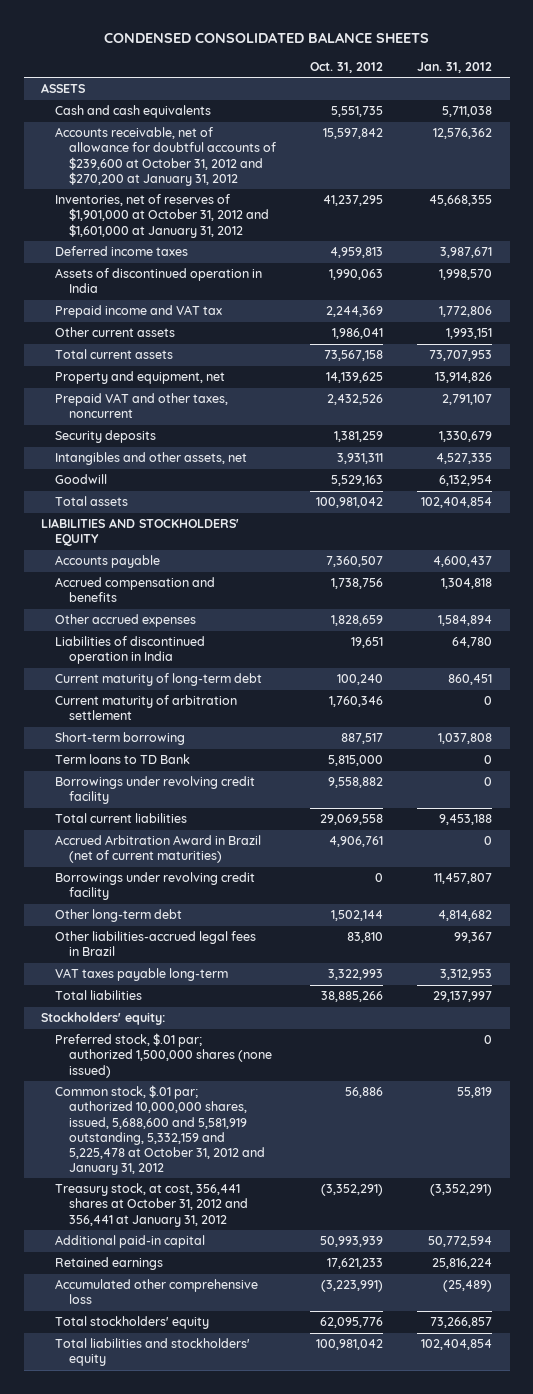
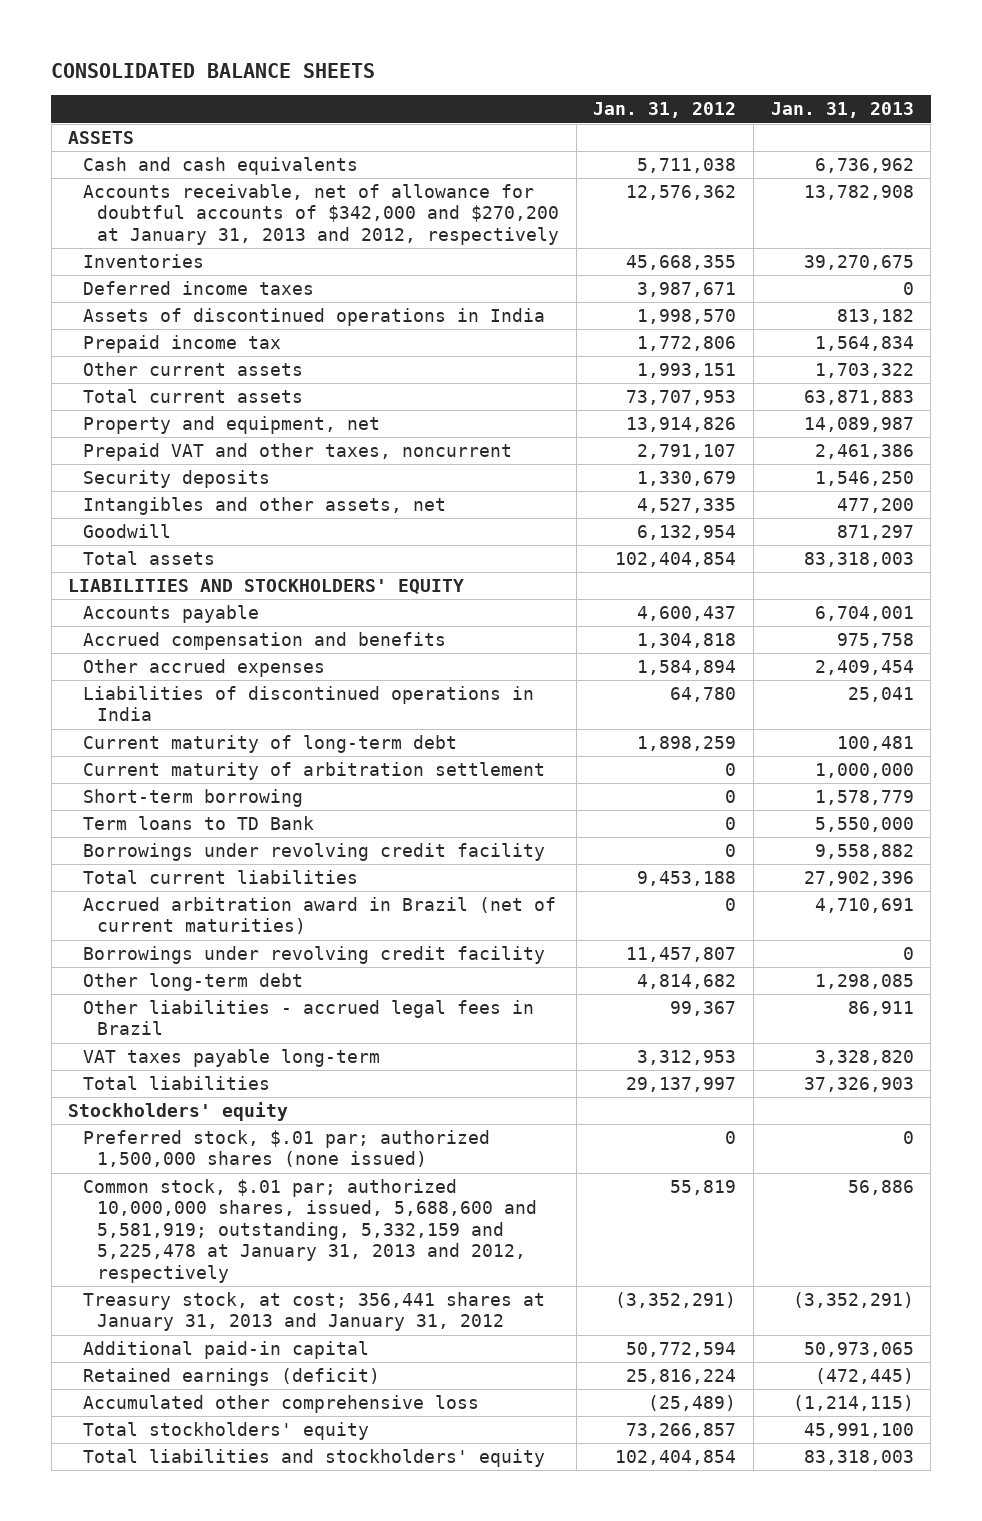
[103,32,429,44] CONDENSED CONSOLIDATED BALANCE SHEETS -> [51,63,376,79] CONSOLIDATED BALANCE SHEETS
[310,61,384,73] Oct. 31, 2012 -> none
none -> [770,102,914,119] Jan. 31, 2013
[54,127,276,186] Accounts receivable, net of allowance for doubtful accounts of $239,600 at October 31, 2012 and $270,200 at January 31, 2012 -> [82,184,560,245] Accounts receivable, net of allowance for doubtful accounts of $342,000 and $270,200 at January 31, 2013 and 2012, respectively
[54,194,269,238] Inventories, net of reserves of $1,901,000 at October 31, 2012 and $1,601,000 at January 31, 2012 -> [82,254,204,269] Inventories
[54,268,262,294] Assets of discontinued operation in India -> [82,308,545,327] Assets of discontinued operations in India
[54,305,222,319] Prepaid income and VAT tax -> [82,335,281,354] Prepaid income tax
[54,636,205,665] Liabilities of discontinued operation in India -> [82,686,534,722] Liabilities of discontinued operations in India
[448,674,493,686] 860,451 -> [637,736,737,752] 1,898,259
[438,733,493,745] 1,037,808 -> [725,790,737,804] 0
[54,835,261,864] Accrued Arbitration Award in Brazil (net of current maturities) -> [82,897,556,935] Accrued arbitration award in Brazil (net of current maturities)
[54,931,256,957] Other liabilities-accrued legal fees in Brazil -> [82,1000,534,1036] Other liabilities - accrued legal fees in Brazil
[40,1012,165,1026] Stockholders' equity: -> [68,1102,289,1122] Stockholders' equity
[54,1085,265,1176] Common stock, $.01 par; authorized 10,000,000 shares, issued, 5,688,600 and 5,581,919 outstanding, 5,332,159 and 5,225,478 at October 31, 2012 and January 31, 2012 -> [82,1179,538,1283] Common stock, $.01 par; authorized 10,000,000 shares, issued, 5,688,600 and 5,581,919; outstanding, 5,332,159 and 5,225,478 at January 31, 2013 and 2012, respectively
[54,1183,248,1227] Treasury stock, at cost, 356,441 shares at October 31, 2012 and 356,441 at January 31, 2012 -> [82,1292,545,1332] Treasury stock, at cost; 356,441 shares at January 31, 2013 and January 31, 2012
[54,1257,163,1271] Retained earnings -> [82,1368,380,1387] Retained earnings (deficit)

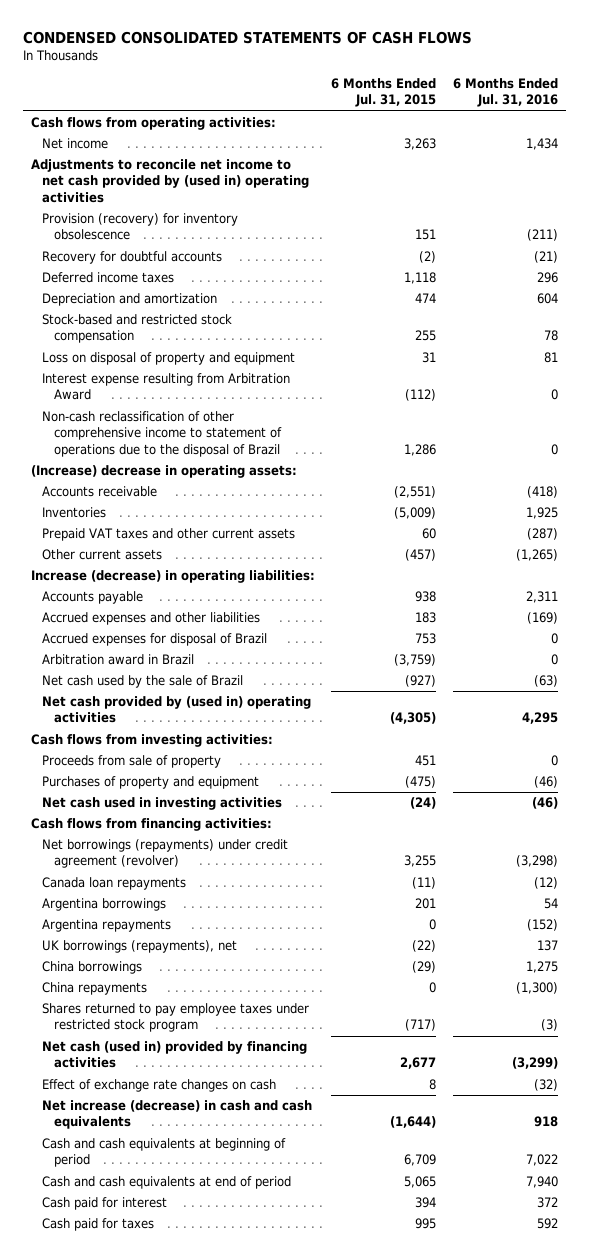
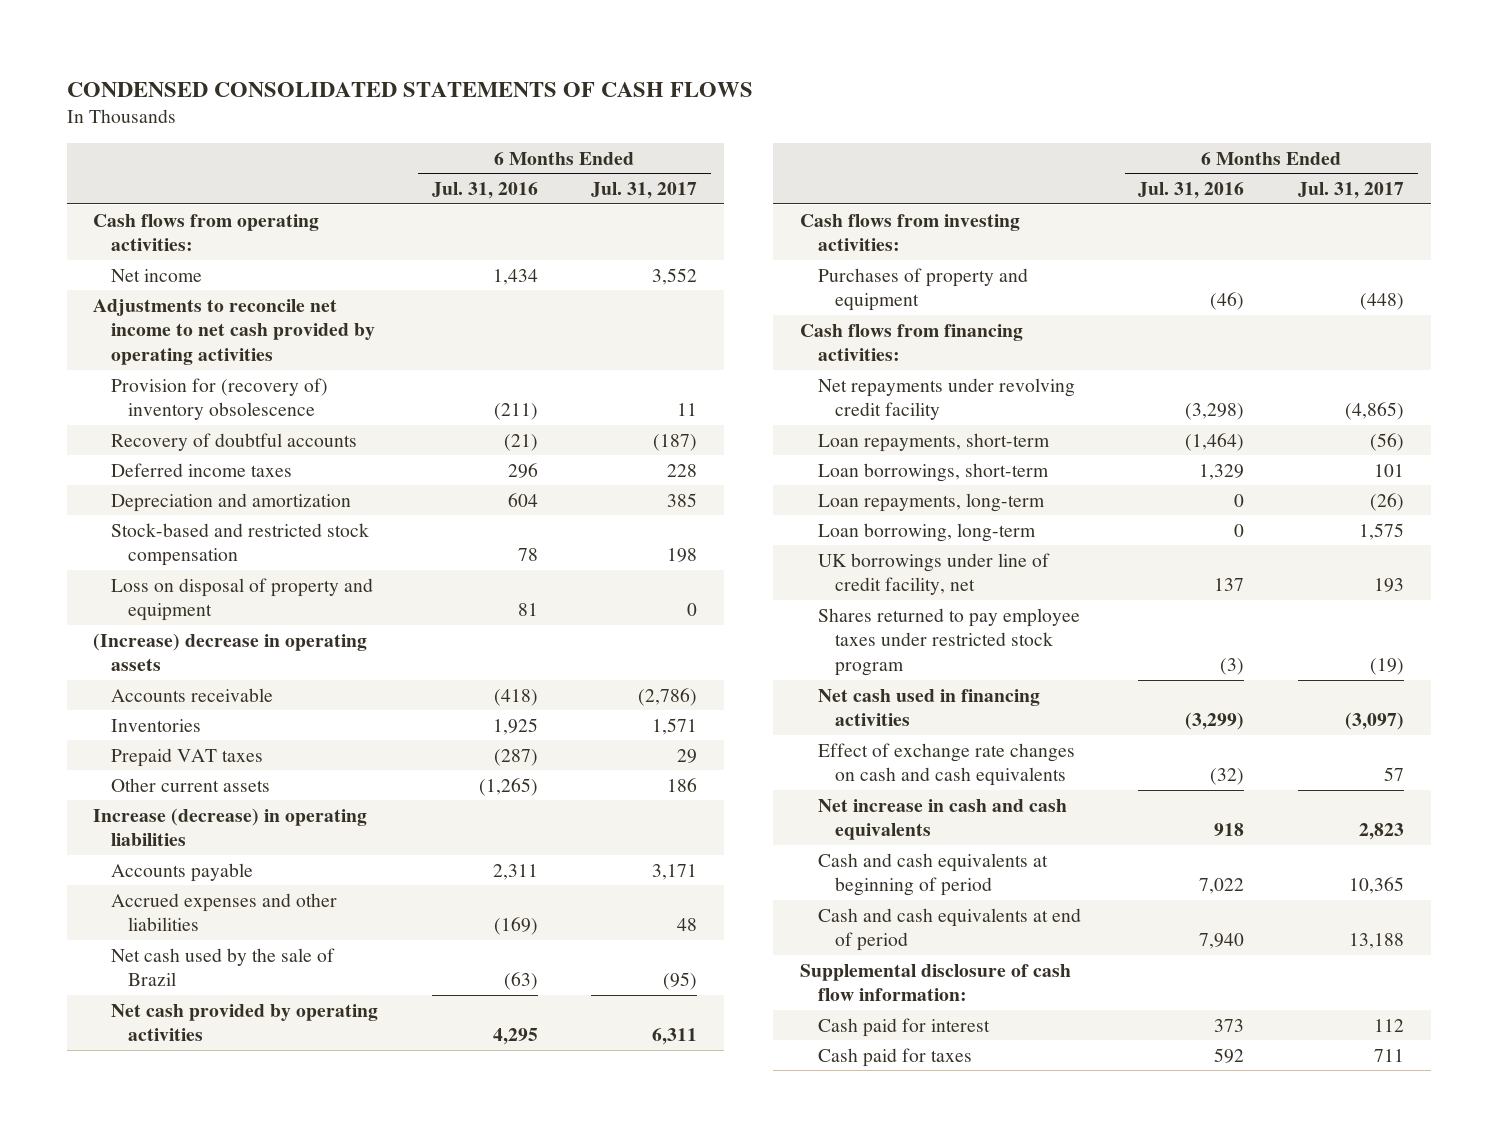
[331,78,437,108] 6 Months Ended Jul. 31, 2015 -> none
none -> [591,182,698,200] Jul. 31, 2017
[30,159,310,203] Adjustments to reconcile net income to net cash provided by (used in) operating activities -> [93,298,375,365] Adjustments to reconcile net income to net cash provided by operating activities
[42,213,239,241] Provision (recovery) for inventory obsolescence -> [110,377,328,421] Provision for (recovery of) inventory obsolescence
[42,251,223,265] Recovery for doubtful accounts -> [110,432,357,451] Recovery of doubtful accounts
[42,373,291,401] Interest expense resulting from Arbitration Award -> none
[42,411,282,457] Non-cash reclassification of other comprehensive income to statement of operations due to the disposal of Brazil -> none
[30,465,297,479] (Increase) decrease in operating assets: -> [93,632,368,672] (Increase) decrease in operating assets
[42,528,296,542] Prepaid VAT taxes and other current assets -> [110,747,263,767] Prepaid VAT taxes
[30,570,315,584] Increase (decrease) in operating liabilities: -> [93,807,368,847] Increase (decrease) in operating liabilities
[42,633,268,647] Accrued expenses for disposal of Brazil -> none
[42,654,195,666] Arbitration award in Brazil -> none
[42,696,312,724] Net cash provided by (used in) operating activities -> [110,1003,378,1042] Net cash provided by operating activities
[42,755,222,769] Proceeds from sale of property -> none
[42,797,283,811] Net cash used in investing activities -> none
[42,877,187,891] Canada loan repayments -> none
[42,898,167,912] Argentina borrowings -> none
[42,961,143,975] China borrowings -> none
[42,982,148,996] China repayments -> none
[42,839,289,869] Net borrowings (repayments) under credit agreement (revolver) -> [817,377,1075,421] Net repayments under revolving credit facility
none -> [817,432,1050,452] Loan repayments, short-term
none -> [817,462,1049,482] Loan borrowings, short-term
[42,919,172,933] Argentina repayments -> [817,492,1045,512] Loan repayments, long-term
[526,919,558,932] (152) -> [1234,493,1245,507] 0
none -> [817,522,1036,542] Loan borrowing, long-term
[42,940,238,954] UK borrowings (repayments), net -> [817,552,1050,596] UK borrowings under line of credit facility, net
[42,1041,308,1069] Net cash (used in) provided by financing activities -> [817,688,1040,727] Net cash used in financing activities
[42,1079,277,1093] Effect of exchange rate changes on cash -> [817,742,1075,787] Effect of exchange rate changes on cash and cash equivalents
[42,1100,313,1130] Net increase (decrease) in cash and cash equivalents -> [817,798,1067,841] Net increase in cash and cash equivalents
none -> [800,963,1072,1002] Supplemental disclosure of cash flow information:
[536,1197,558,1209] 372 -> [1214,1018,1245,1032] 373

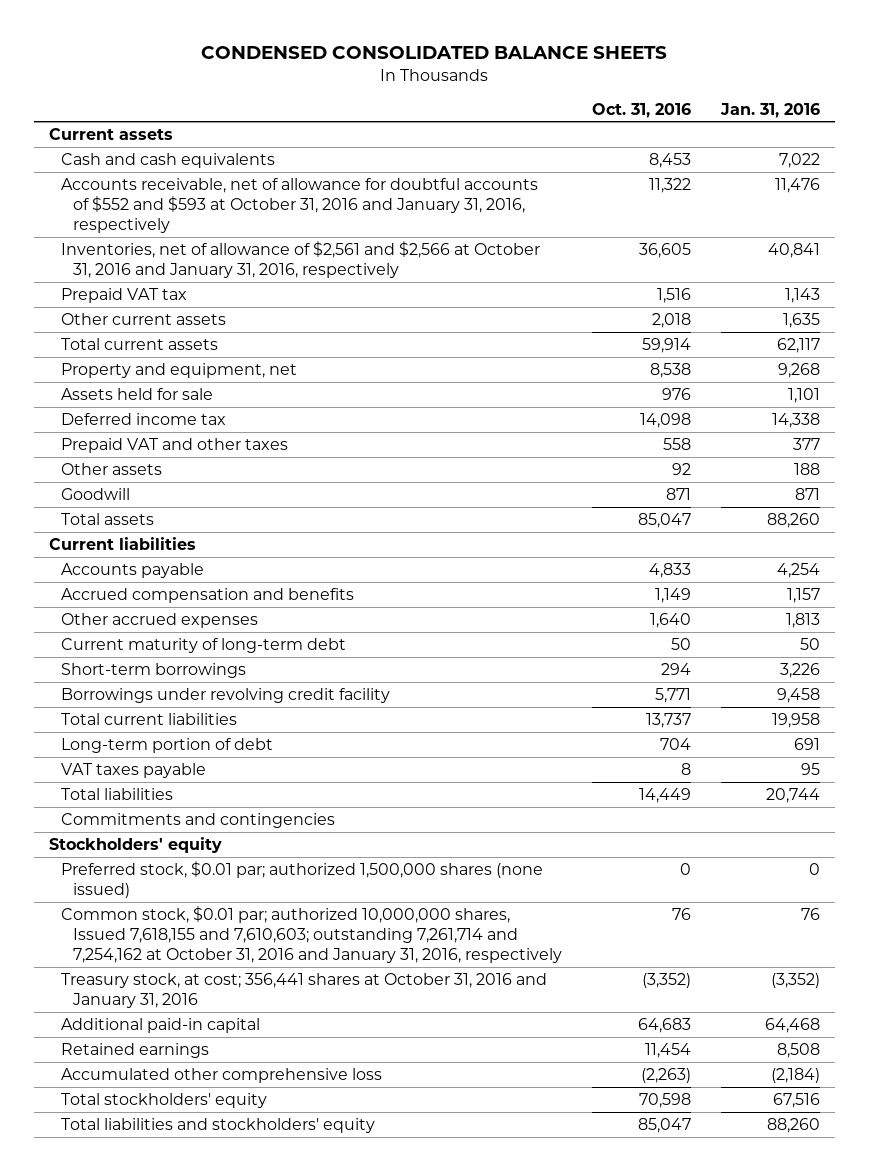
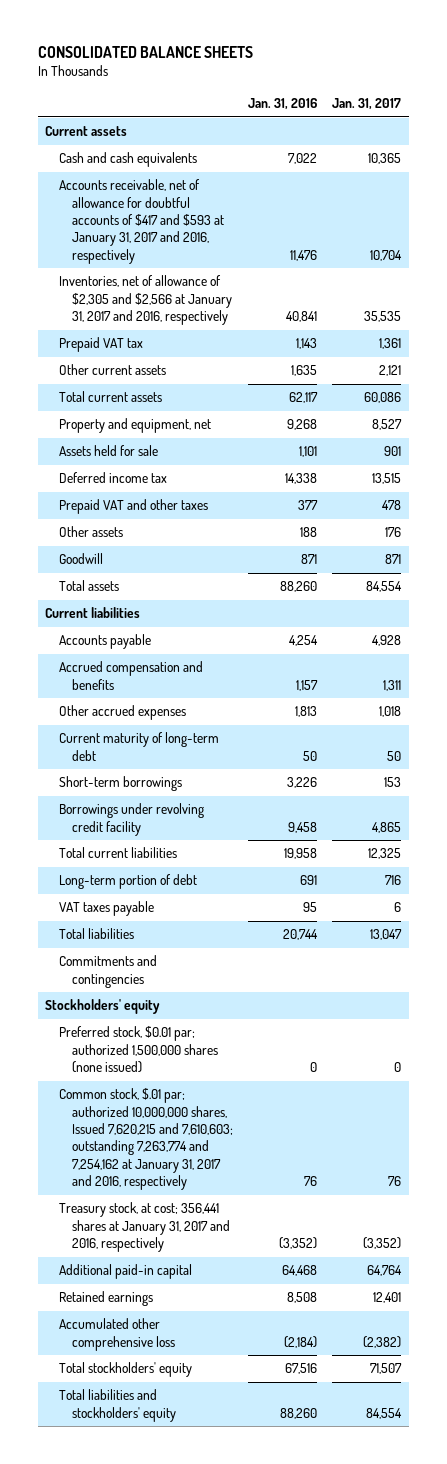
[201,45,668,59] CONDENSED CONSOLIDATED BALANCE SHEETS -> [37,46,253,59] CONSOLIDATED BALANCE SHEETS
[592,102,692,118] Oct. 31, 2016 -> none
none -> [332,98,402,111] Jan. 31, 2017
[61,177,539,234] Accounts receivable, net of allowance for doubtful accounts of $552 and $593 at October 31, 2016 and January 31, 2016, respectively -> [58,179,225,264] Accounts receivable, net of allowance for doubtful accounts of $417 and $593 at January 31, 2017 and 2016, respectively
[61,240,541,279] Inventories, net of allowance of $2,561 and $2,566 at October 31, 2016 and January 31, 2016, respectively -> [58,275,233,325] Inventories, net of allowance of $2,305 and $2,566 at January 31, 2017 and 2016, respectively
[61,905,563,964] Common stock, $0.01 par; authorized 10,000,000 shares, Issued 7,618,155 and 7,610,603; outstanding 7,261,714 and 7,254,162 at October 31, 2016 and January 31, 2016, respectively -> [58,1088,234,1190] Common stock, $.01 par; authorized 10,000,000 shares, Issued 7,620,215 and 7,610,603; outstanding 7,263,774 and 7,254,162 at January 31, 2017 and 2016, respectively
[61,972,548,1009] Treasury stock, at cost; 356,441 shares at October 31, 2016 and January 31, 2016 -> [58,1202,231,1252] Treasury stock, at cost; 356,441 shares at January 31, 2017 and 2016, respectively

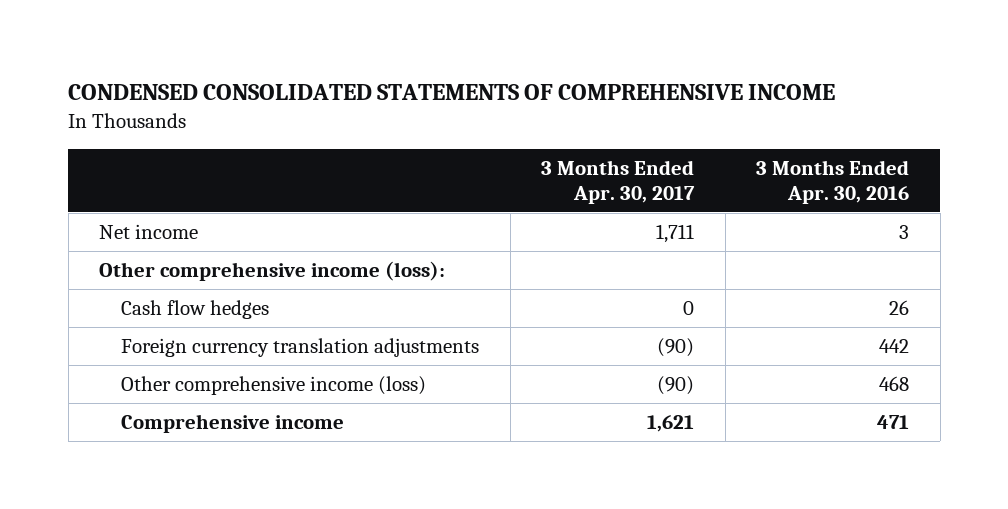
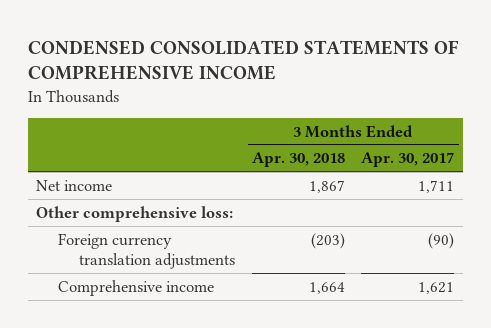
[756,159,910,204] 3 Months Ended Apr. 30, 2016 -> none
none -> [251,152,345,168] Apr. 30, 2018
[121,299,270,319] Cash flow hedges -> none
[99,260,446,281] Other comprehensive income (loss): -> [36,205,234,222] Other comprehensive loss:
[121,375,427,395] Other comprehensive income (loss) -> none

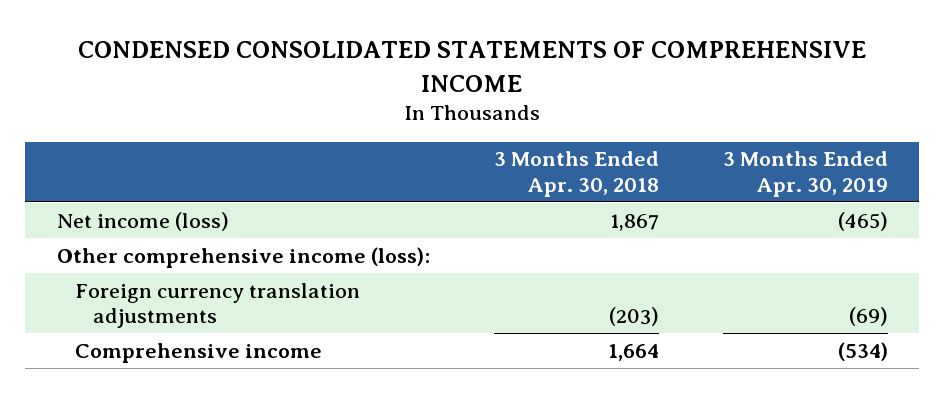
[361,152,455,168] Apr. 30, 2017 -> none
none -> [722,151,888,197] 3 Months Ended Apr. 30, 2019
[36,179,113,191] Net income -> [57,211,230,231] Net income (loss)
[36,205,234,222] Other comprehensive loss: -> [57,246,431,268] Other comprehensive income (loss):

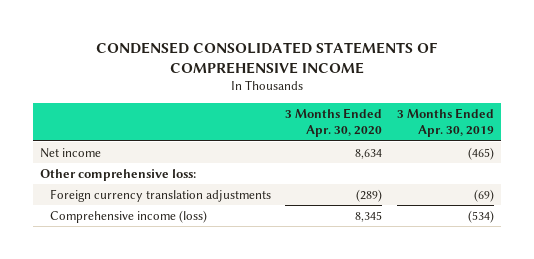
[493,151,659,197] 3 Months Ended Apr. 30, 2018 -> none
none -> [285,107,383,138] 3 Months Ended Apr. 30, 2020
[57,211,230,231] Net income (loss) -> [39,147,101,158] Net income
[57,246,431,268] Other comprehensive income (loss): -> [39,168,196,181] Other comprehensive loss:
[75,342,323,363] Comprehensive income -> [49,209,207,223] Comprehensive income (loss)

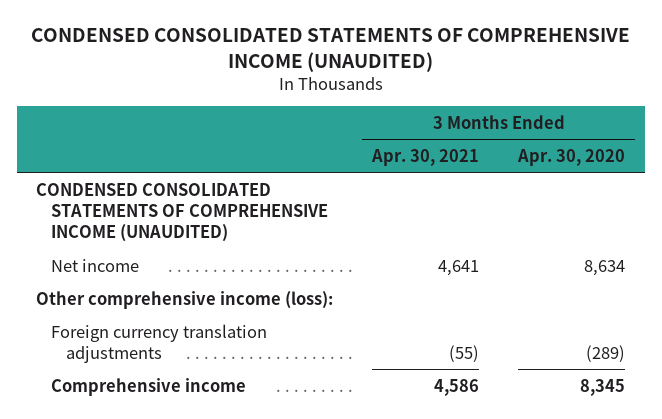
[95,41,437,74] CONDENSED CONSOLIDATED STATEMENTS OF COMPREHENSIVE INCOME -> [30,28,630,72] CONDENSED CONSOLIDATED STATEMENTS OF COMPREHENSIVE INCOME (UNAUDITED)
[396,107,494,138] 3 Months Ended Apr. 30, 2019 -> none
none -> [371,148,480,166] Apr. 30, 2021
none -> [36,182,329,243] CONDENSED CONSOLIDATED STATEMENTS OF COMPREHENSIVE INCOME (UNAUDITED)
[39,168,196,181] Other comprehensive loss: -> [36,290,334,309] Other comprehensive income (loss):
[49,209,207,223] Comprehensive income (loss) -> [51,377,247,396] Comprehensive income

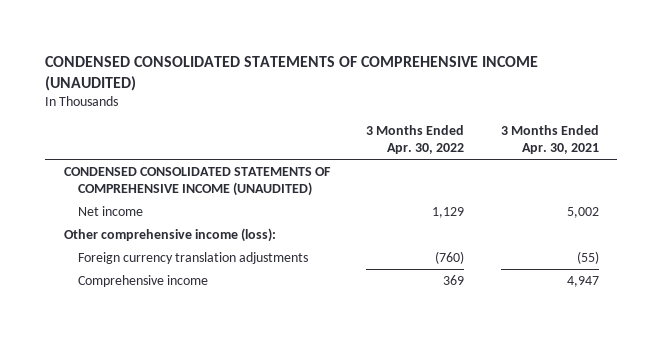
[517,148,626,166] Apr. 30, 2020 -> none
none -> [366,125,465,155] 3 Months Ended Apr. 30, 2022
[438,259,480,276] 4,641 -> [566,206,599,218] 5,002
[434,378,480,396] 4,586 -> [566,275,599,287] 4,947

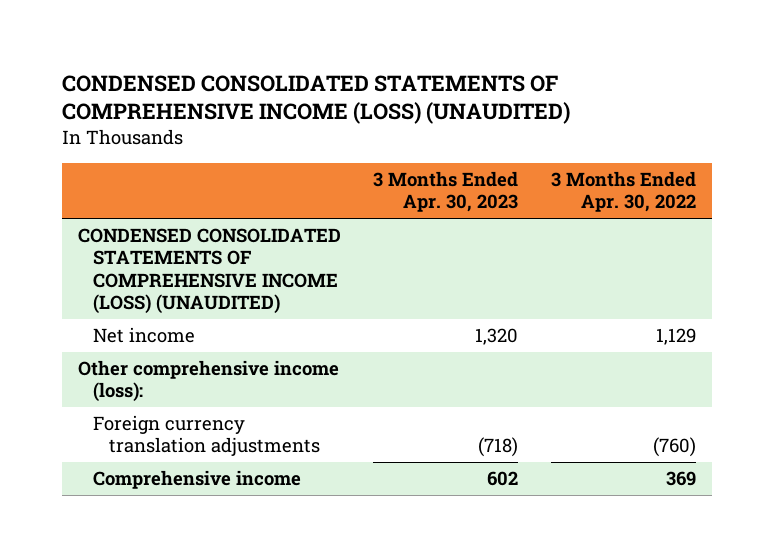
[45,55,539,91] CONDENSED CONSOLIDATED STATEMENTS OF COMPREHENSIVE INCOME (UNAUDITED) -> [61,74,570,125] CONDENSED CONSOLIDATED STATEMENTS OF COMPREHENSIVE INCOME (LOSS) (UNAUDITED)
[500,125,599,155] 3 Months Ended Apr. 30, 2021 -> none
none -> [373,170,519,213] 3 Months Ended Apr. 30, 2023
[63,166,331,196] CONDENSED CONSOLIDATED STATEMENTS OF COMPREHENSIVE INCOME (UNAUDITED) -> [78,228,342,315] CONDENSED CONSOLIDATED STATEMENTS OF COMPREHENSIVE INCOME (LOSS) (UNAUDITED)

